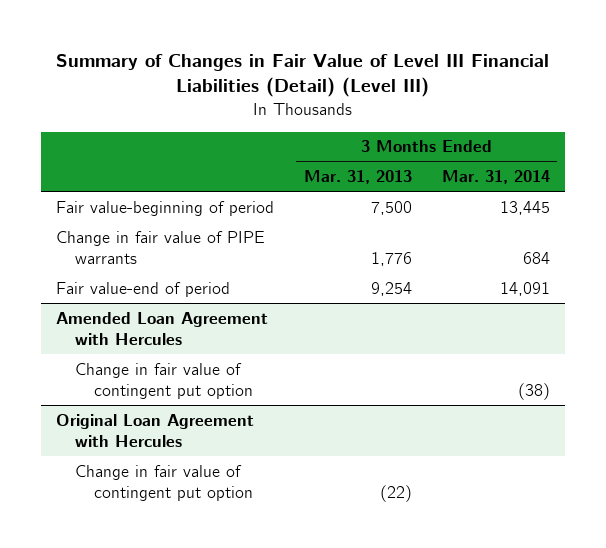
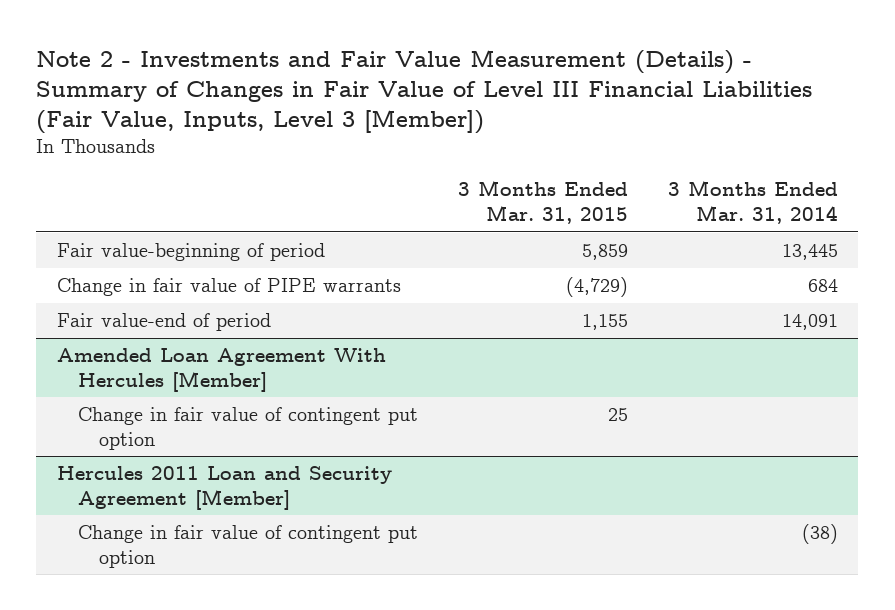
[55,53,549,98] Summary of Changes in Fair Value of Level III Financial Liabilities (Detail) (Level III) -> [36,49,813,134] Note 2 - Investments and Fair Value Measurement (Details) - Summary of Changes in Fair Value of Level III Financial Liabilities (Fair Value, Inputs, Level 3 [Member])
[303,170,412,185] Mar. 31, 2013 -> none
none -> [458,180,629,225] 3 Months Ended Mar. 31, 2015
[74,362,253,399] Change in fair value of contingent put option -> none
[55,413,254,447] Original Loan Agreement with Hercules -> none
[55,311,268,345] Amended Loan Agreement with Hercules -> [56,347,386,392] Amended Loan Agreement With Hercules [Member]
none -> [56,465,392,510] Hercules 2011 Loan and Security Agreement [Member]
none -> [77,524,418,568] Change in fair value of contingent put option

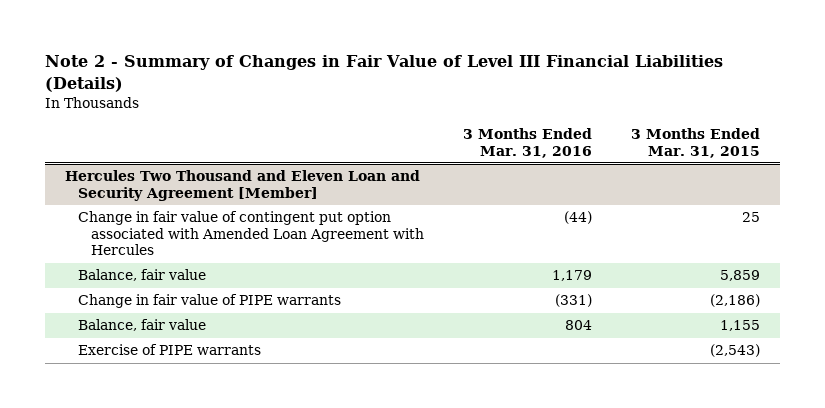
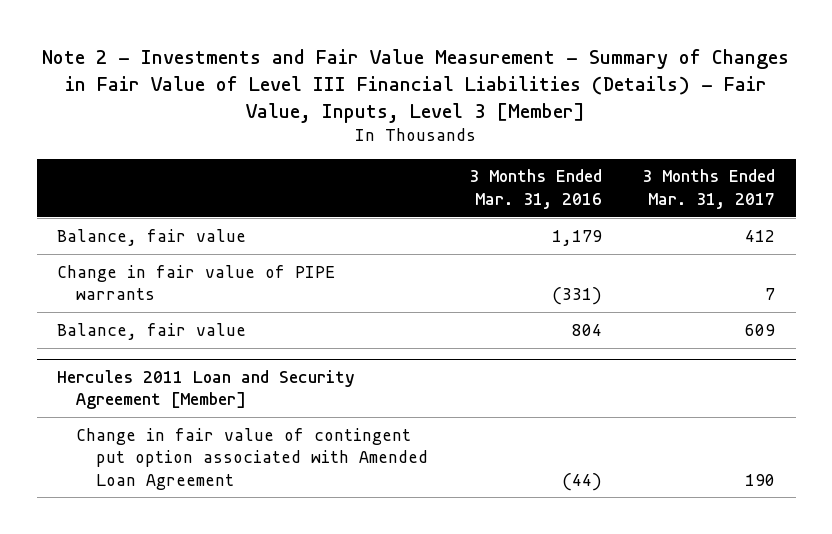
[44,54,723,92] Note 2 - Summary of Changes in Fair Value of Level III Financial Liabilities (Details) -> [42,48,790,123] Note 2 - Investments and Fair Value Measurement - Summary of Changes in Fair Value of Level III Financial Liabilities (Details) - Fair Value, Inputs, Level 3 [Member]
[631,128,761,158] 3 Months Ended Mar. 31, 2015 -> none
none -> [642,169,776,209] 3 Months Ended Mar. 31, 2017
[64,170,420,201] Hercules Two Thousand and Eleven Loan and Security Agreement [Member] -> none
[77,211,424,256] Change in fair value of contingent put option associated with Amended Loan Agreement with Hercules -> none
[77,344,261,356] Exercise of PIPE warrants -> none
none -> [56,370,355,410] Hercules 2011 Loan and Security Agreement [Member]
none -> [76,427,428,490] Change in fair value of contingent put option associated with Amended Loan Agreement

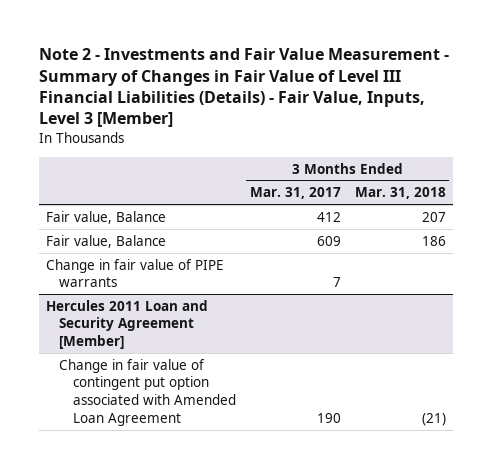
[468,169,602,209] 3 Months Ended Mar. 31, 2016 -> none
none -> [354,187,446,200] Mar. 31, 2018
[56,228,246,246] Balance, fair value -> [45,210,166,224] Fair value, Balance
none -> [45,234,166,248] Fair value, Balance
[56,322,246,340] Balance, fair value -> none

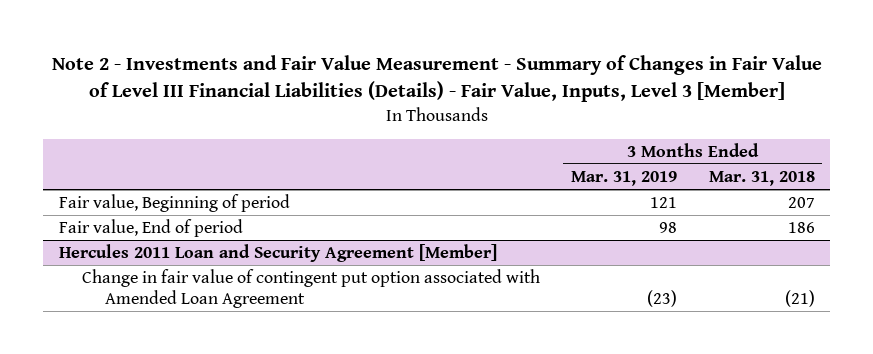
[249,187,341,200] Mar. 31, 2017 -> none
none -> [571,170,678,186] Mar. 31, 2019
[45,258,224,288] Change in fair value of PIPE warrants -> none
[45,210,166,224] Fair value, Balance -> [58,194,290,213] Fair value, Beginning of period
[45,234,166,248] Fair value, Balance -> [58,219,243,238] Fair value, End of period

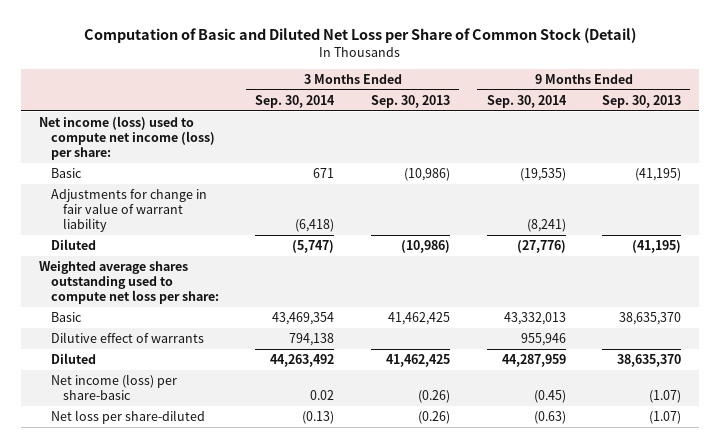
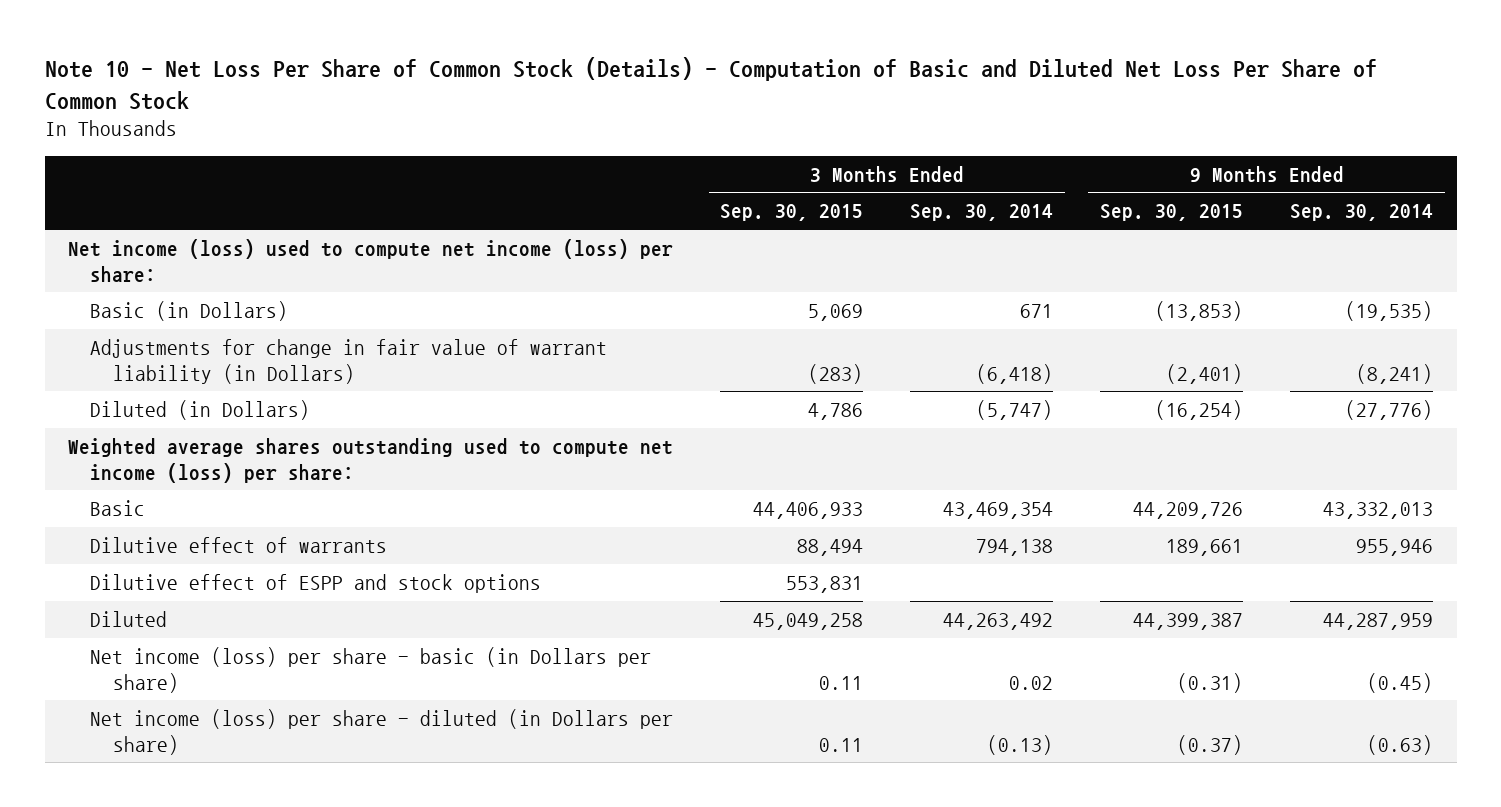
[83,27,636,43] Computation of Basic and Diluted Net Loss per Share of Common Stock (Detail) -> [44,57,1377,110] Note 10 - Net Loss Per Share of Common Stock (Details) - Computation of Basic and Diluted Net Loss Per Share of Common Stock
[371,94,451,108] Sep. 30, 2013 -> none
[602,94,682,108] Sep. 30, 2013 -> none
none -> [720,204,864,222] Sep. 30, 2015
none -> [1100,204,1244,222] Sep. 30, 2015
[50,167,82,178] Basic -> [90,300,289,321] Basic (in Dollars)
[50,188,207,233] Adjustments for change in fair value of warrant liability -> [90,338,608,384] Adjustments for change in fair value of warrant liability (in Dollars)
[50,238,96,250] Diluted -> [90,399,311,420] Diluted (in Dollars)
[38,260,219,305] Weighted average shares outstanding used to compute net loss per share: -> [67,437,673,483] Weighted average shares outstanding used to compute net income (loss) per share:
none -> [90,573,542,593] Dilutive effect of ESPP and stock options
[50,373,177,400] Net income (loss) per share-basic -> [90,646,652,693] Net income (loss) per share - basic (in Dollars per share)
[50,409,205,424] Net loss per share-diluted -> [90,708,674,755] Net income (loss) per share - diluted (in Dollars per share)

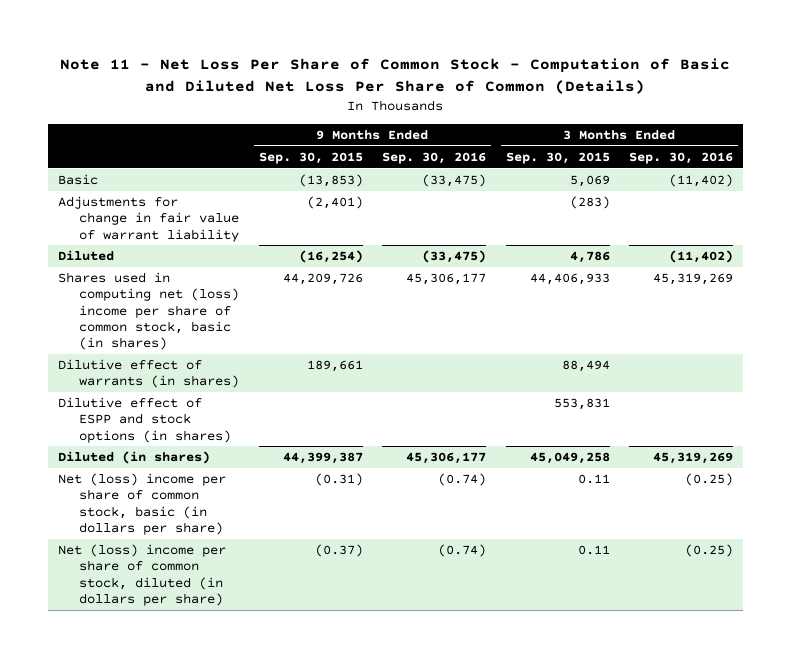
[44,57,1377,110] Note 10 - Net Loss Per Share of Common Stock (Details) - Computation of Basic and Diluted Net Loss Per Share of Common Stock -> [60,58,731,95] Note 11 - Net Loss Per Share of Common Stock - Computation of Basic and Diluted Net Loss Per Share of Common (Details)
[910,204,1054,222] Sep. 30, 2014 -> none
[1290,204,1434,222] Sep. 30, 2014 -> none
none -> [382,151,487,164] Sep. 30, 2016
none -> [629,151,734,164] Sep. 30, 2016
[67,238,673,282] Net income (loss) used to compute net income (loss) per share: -> none
[67,437,673,483] Weighted average shares outstanding used to compute net income (loss) per share: -> none
[90,300,289,321] Basic (in Dollars) -> [57,174,98,186] Basic
[90,338,608,384] Adjustments for change in fair value of warrant liability (in Dollars) -> [57,196,240,242] Adjustments for change in fair value of warrant liability
[90,399,311,420] Diluted (in Dollars) -> [57,250,114,262] Diluted
[90,499,146,516] Basic -> [57,272,240,351] Shares used in computing net (loss) income per share of common stock, basic (in shares)
[90,536,388,553] Dilutive effect of warrants -> [57,359,240,389] Dilutive effect of warrants (in shares)
[90,573,542,593] Dilutive effect of ESPP and stock options -> [57,397,232,443] Dilutive effect of ESPP and stock options (in shares)
[90,610,168,627] Diluted -> [57,451,210,465] Diluted (in shares)
[90,646,652,693] Net income (loss) per share - basic (in Dollars per share) -> [57,473,226,536] Net (loss) income per share of common stock, basic (in dollars per share)
[90,708,674,755] Net income (loss) per share - diluted (in Dollars per share) -> [57,544,226,607] Net (loss) income per share of common stock, diluted (in dollars per share)

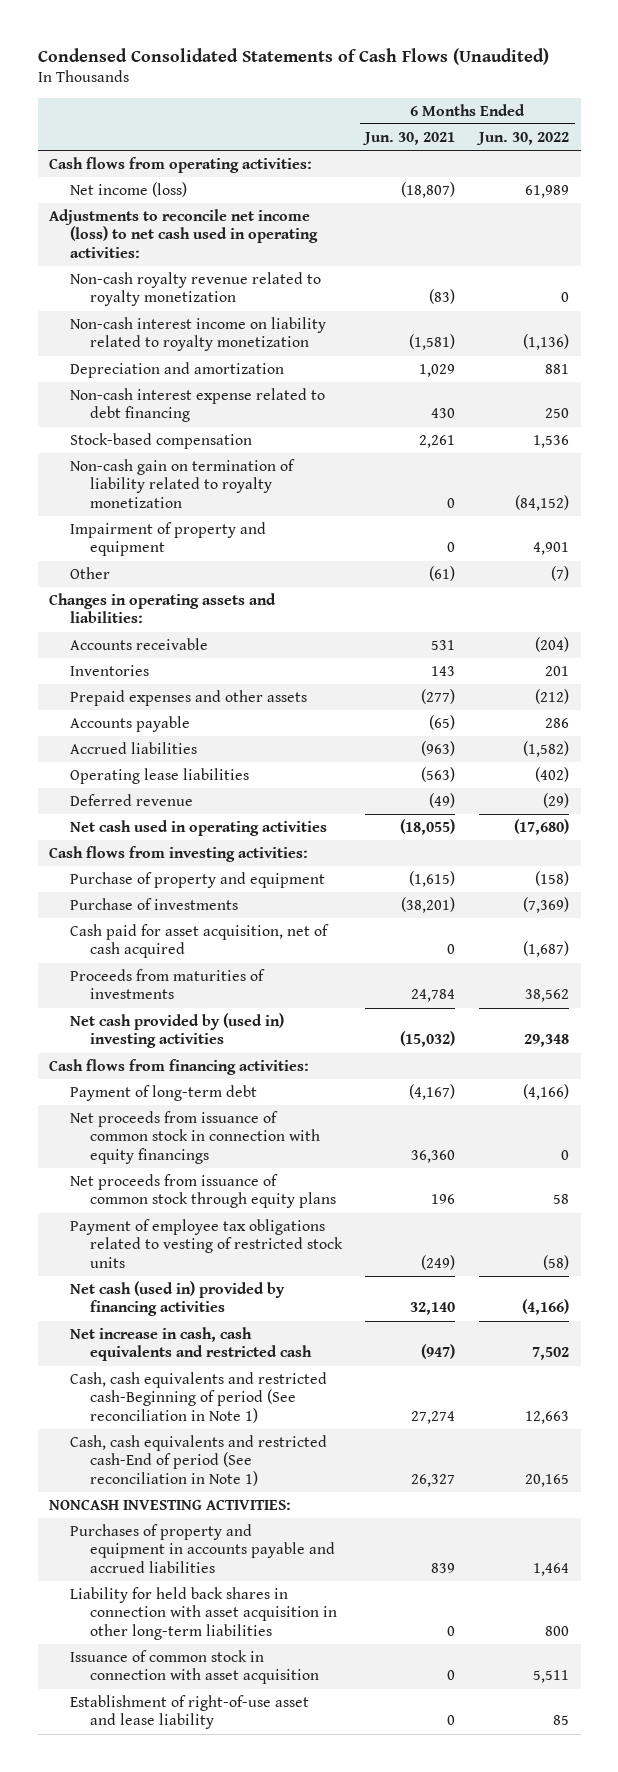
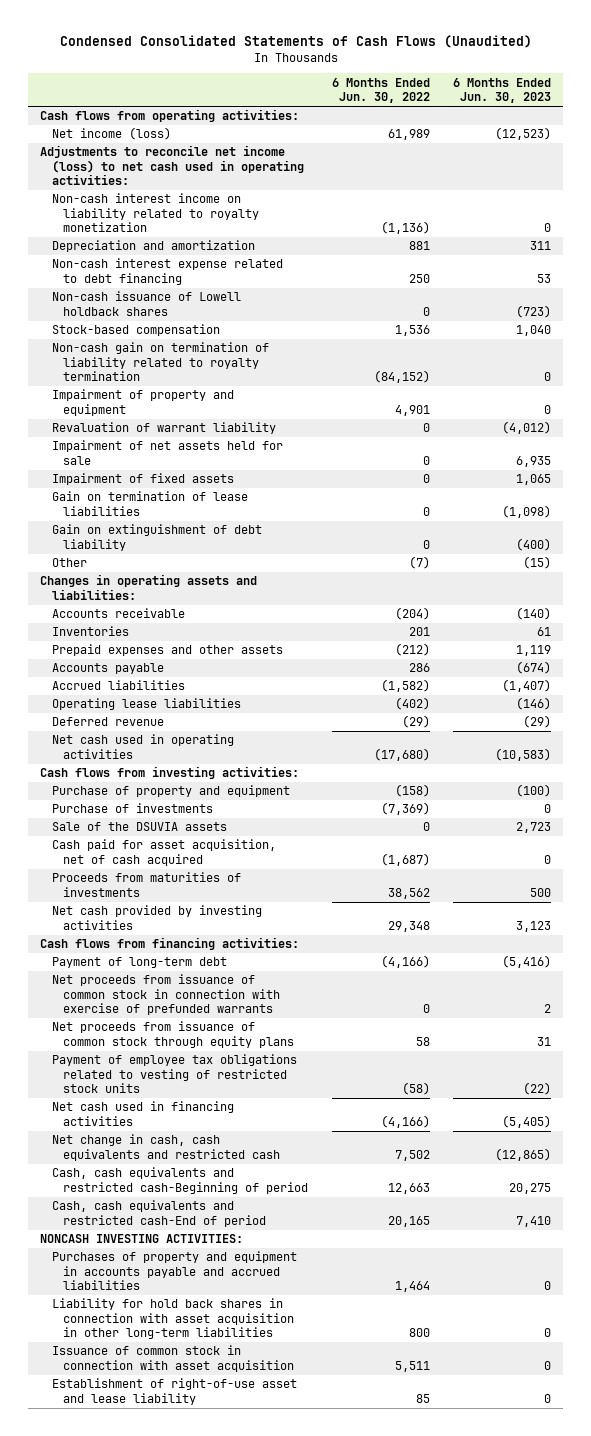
[362,131,456,145] Jun. 30, 2021 -> none
none -> [453,77,552,104] 6 Months Ended Jun. 30, 2023
[69,271,321,307] Non-cash royalty revenue related to royalty monetization -> none
none -> [51,291,241,316] Non-cash issuance of Lowell holdback shares
[69,458,295,508] Non-cash gain on termination of liability related to royalty monetization -> [51,342,269,382] Non-cash gain on termination of liability related to royalty termination
none -> [51,422,276,435] Revaluation of warrant liability
none -> [51,440,283,465] Impairment of net assets held for sale
none -> [51,473,234,486] Impairment of fixed assets
none -> [51,491,248,516] Gain on termination of lease liabilities
none -> [51,524,262,551] Gain on extinguishment of debt liability
none -> [51,822,227,832] Sale of the DSUVIA assets
[69,1012,284,1049] Net cash provided by (used in) investing activities -> [51,905,262,930] Net cash provided by investing activities
[69,1110,321,1164] Net proceeds from issuance of common stock in connection with equity financings -> [51,974,281,1016] Net proceeds from issuance of common stock in connection with exercise of prefunded warrants
[69,1280,285,1317] Net cash (used in) provided by financing activities -> [51,1101,234,1126] Net cash used in financing activities
[69,1326,313,1362] Net increase in cash, cash equivalents and restricted cash -> [51,1134,281,1161] Net change in cash, cash equivalents and restricted cash
[69,1371,327,1423] Cash, cash equivalents and restricted cash-Beginning of period (See reconciliation in Note 1) -> [51,1167,309,1194] Cash, cash equivalents and restricted cash-Beginning of period
[69,1434,327,1486] Cash, cash equivalents and restricted cash-End of period (See reconciliation in Note 1) -> [51,1200,267,1227] Cash, cash equivalents and restricted cash-End of period
[69,1586,338,1640] Liability for held back shares in connection with asset acquisition in other long-term liabilities -> [51,1298,295,1340] Liability for hold back shares in connection with asset acquisition in other long-term liabilities

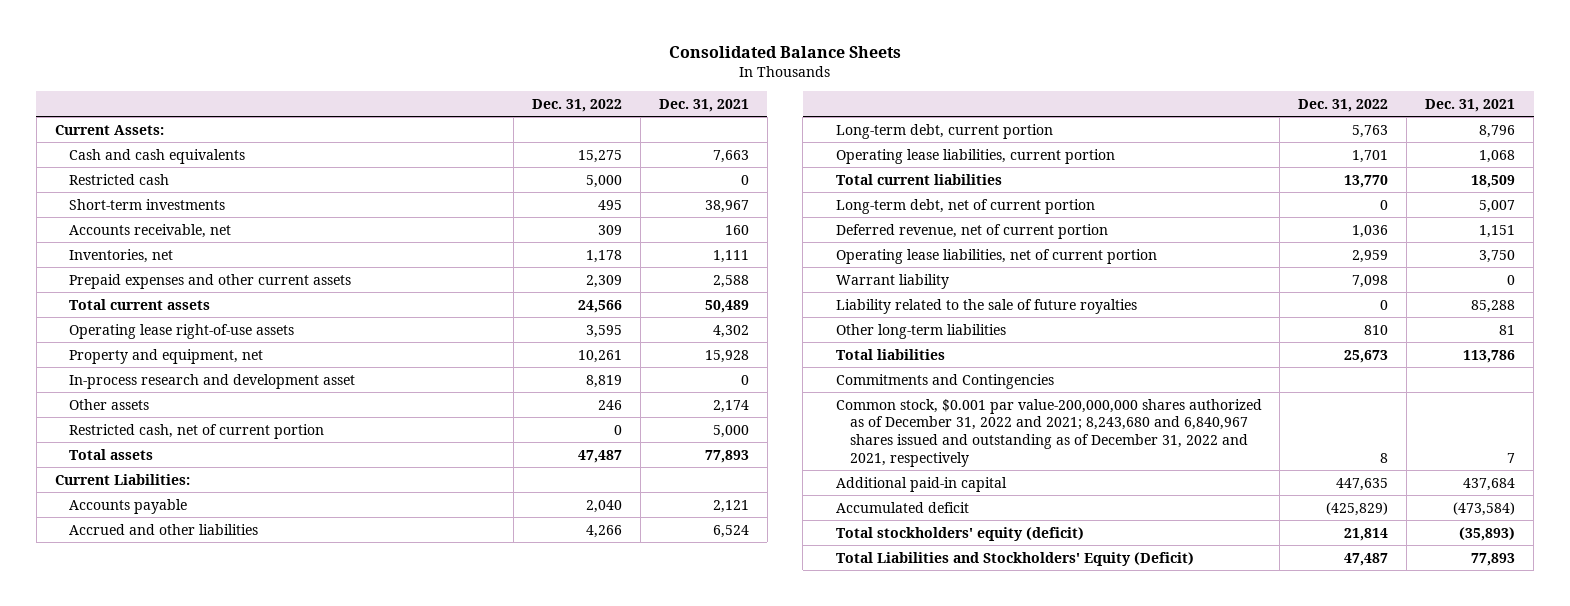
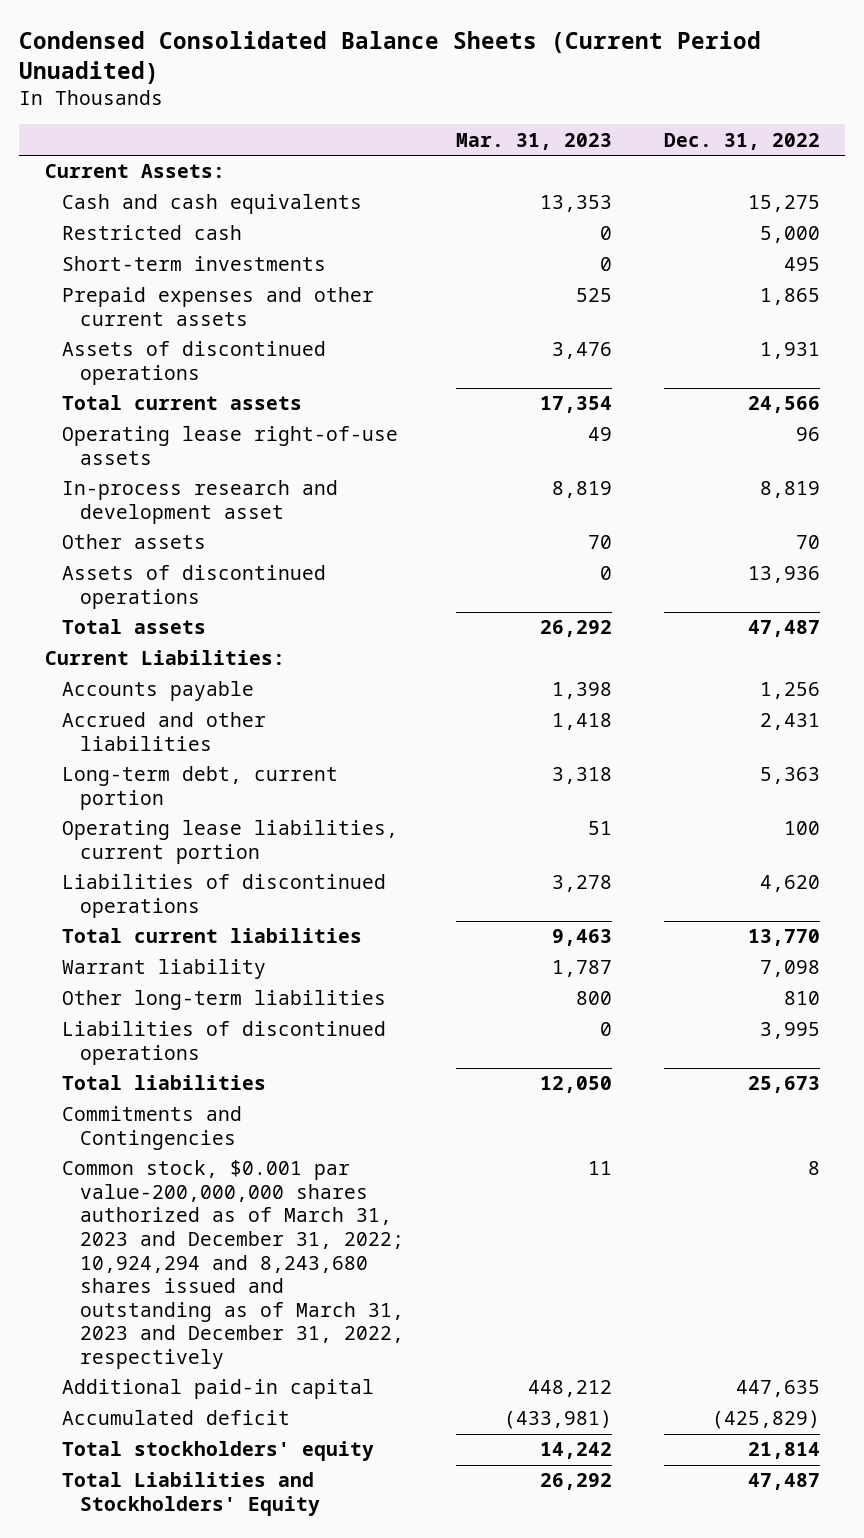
[669,45,902,58] Consolidated Balance Sheets -> [18,30,761,84] Condensed Consolidated Balance Sheets (Current Period Unuadited)
[658,98,749,112] Dec. 31, 2021 -> none
none -> [455,132,612,150] Mar. 31, 2023
[69,223,232,238] Accounts receivable, net -> none
[69,248,174,263] Inventories, net -> none
[586,274,623,288] 2,309 -> [759,288,820,306] 1,865
none -> [62,341,327,385] Assets of discontinued operations
[69,348,264,364] Property and equipment, net -> none
[586,324,623,338] 3,595 -> [795,427,820,442] 96
[69,423,325,439] Restricted cash, net of current portion -> none
[598,399,623,410] 246 -> [795,535,820,550] 70
none -> [62,565,327,609] Assets of discontinued operations
[586,499,623,513] 2,040 -> [759,682,820,700] 1,256
[586,524,623,538] 4,266 -> [759,713,820,731] 2,431
[1352,124,1389,138] 5,763 -> [759,767,820,785] 5,363
[1352,149,1389,163] 1,701 -> [783,821,820,836] 100
none -> [62,874,387,918] Liabilities of discontinued operations
[835,198,1095,214] Long-term debt, net of current portion -> none
[835,223,1108,239] Deferred revenue, net of current portion -> none
[835,248,1157,264] Operating lease liabilities, net of current portion -> none
[835,298,1137,314] Liability related to the sale of future royalties -> none
none -> [62,1021,387,1065] Liabilities of discontinued operations
[835,398,1262,468] Common stock, $0.001 par value-200,000,000 shares authorized as of December 31, 2022 and 2021; 8,243,680 and 6,840,967 shares issued and outstanding as of December 31, 2022 and 2021, respectively -> [62,1160,404,1369] Common stock, $0.001 par value-200,000,000 shares authorized as of March 31, 2023 and December 31, 2022; 10,924,294 and 8,243,680 shares issued and outstanding as of March 31, 2023 and December 31, 2022, respectively
[835,526,1084,541] Total stockholders' equity (deficit) -> [62,1441,375,1462] Total stockholders' equity
[835,551,1194,566] Total Liabilities and Stockholders' Equity (Deficit) -> [62,1472,320,1516] Total Liabilities and Stockholders' Equity

